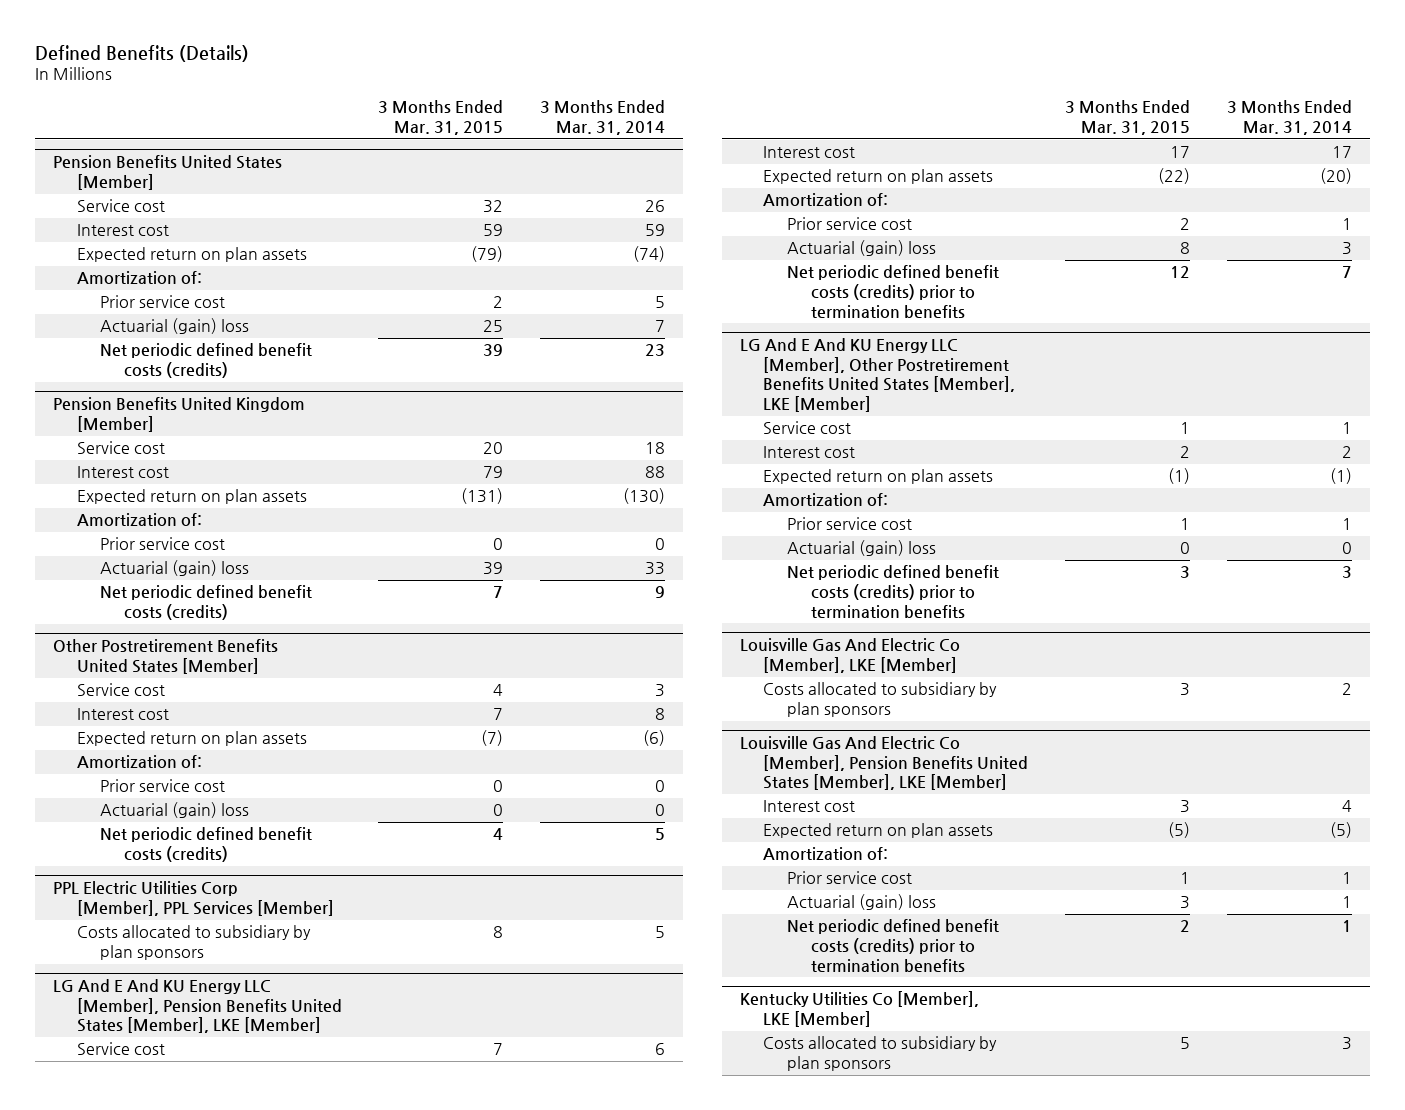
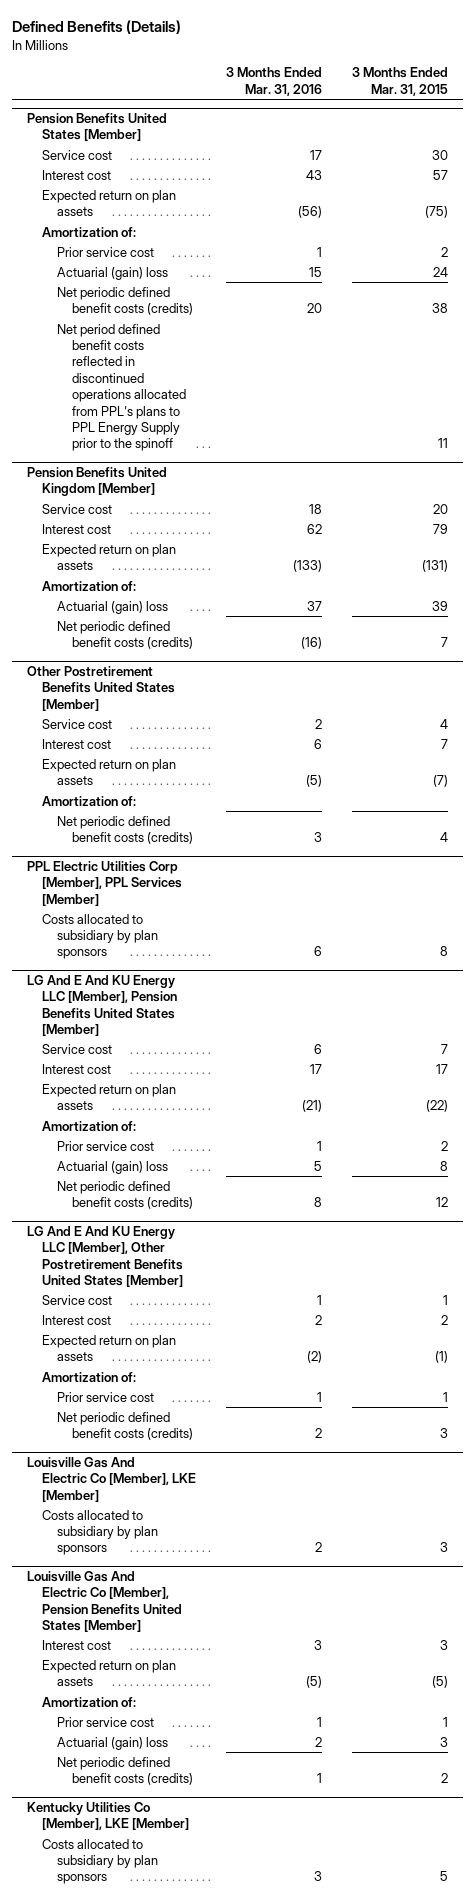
[539,100,665,135] 3 Months Ended Mar. 31, 2014 -> none
none -> [226,67,323,96] 3 Months Ended Mar. 31, 2016
[483,200,504,214] 32 -> [432,149,449,160] 30
[483,224,504,237] 59 -> [433,169,449,180] 57
[471,246,504,263] (79) -> [425,206,449,219] (75)
[483,320,504,333] 25 -> [433,266,449,277] 24
[483,344,504,357] 39 -> [432,303,449,314] 38
none -> [57,323,187,452] Net period defined benefit costs reflected in discontinued operations allocated from PPL's plans to PPL Energy Supply prior to the spinoff
[100,537,226,551] Prior service cost -> none
[100,779,226,793] Prior service cost -> none
[100,802,250,819] Actuarial (gain) loss -> none
[53,979,342,1034] LG And E And KU Energy LLC [Member], Pension Benefits United States [Member], LKE [Member] -> [27,974,178,1037] LG And E And KU Energy LLC [Member], Pension Benefits United States [Member]
[787,265,1000,318] Net periodic defined benefit costs (credits) prior to termination benefits -> [57,1180,194,1210] Net periodic defined benefit costs (credits)
[739,338,1016,413] LG And E And KU Energy LLC [Member], Other Postretirement Benefits United States [Member], LKE [Member] -> [27,1225,184,1288] LG And E And KU Energy LLC [Member], Other Postretirement Benefits United States [Member]
[787,540,937,557] Actuarial (gain) loss -> none
[787,565,1000,618] Net periodic defined benefit costs (credits) prior to termination benefits -> [57,1411,194,1441] Net periodic defined benefit costs (credits)
[739,736,1029,791] Louisville Gas And Electric Co [Member], Pension Benefits United States [Member], LKE [Member] -> [27,1570,183,1633] Louisville Gas And Electric Co [Member], Pension Benefits United States [Member]
[787,919,1000,972] Net periodic defined benefit costs (credits) prior to termination benefits -> [57,1756,194,1786] Net periodic defined benefit costs (credits)

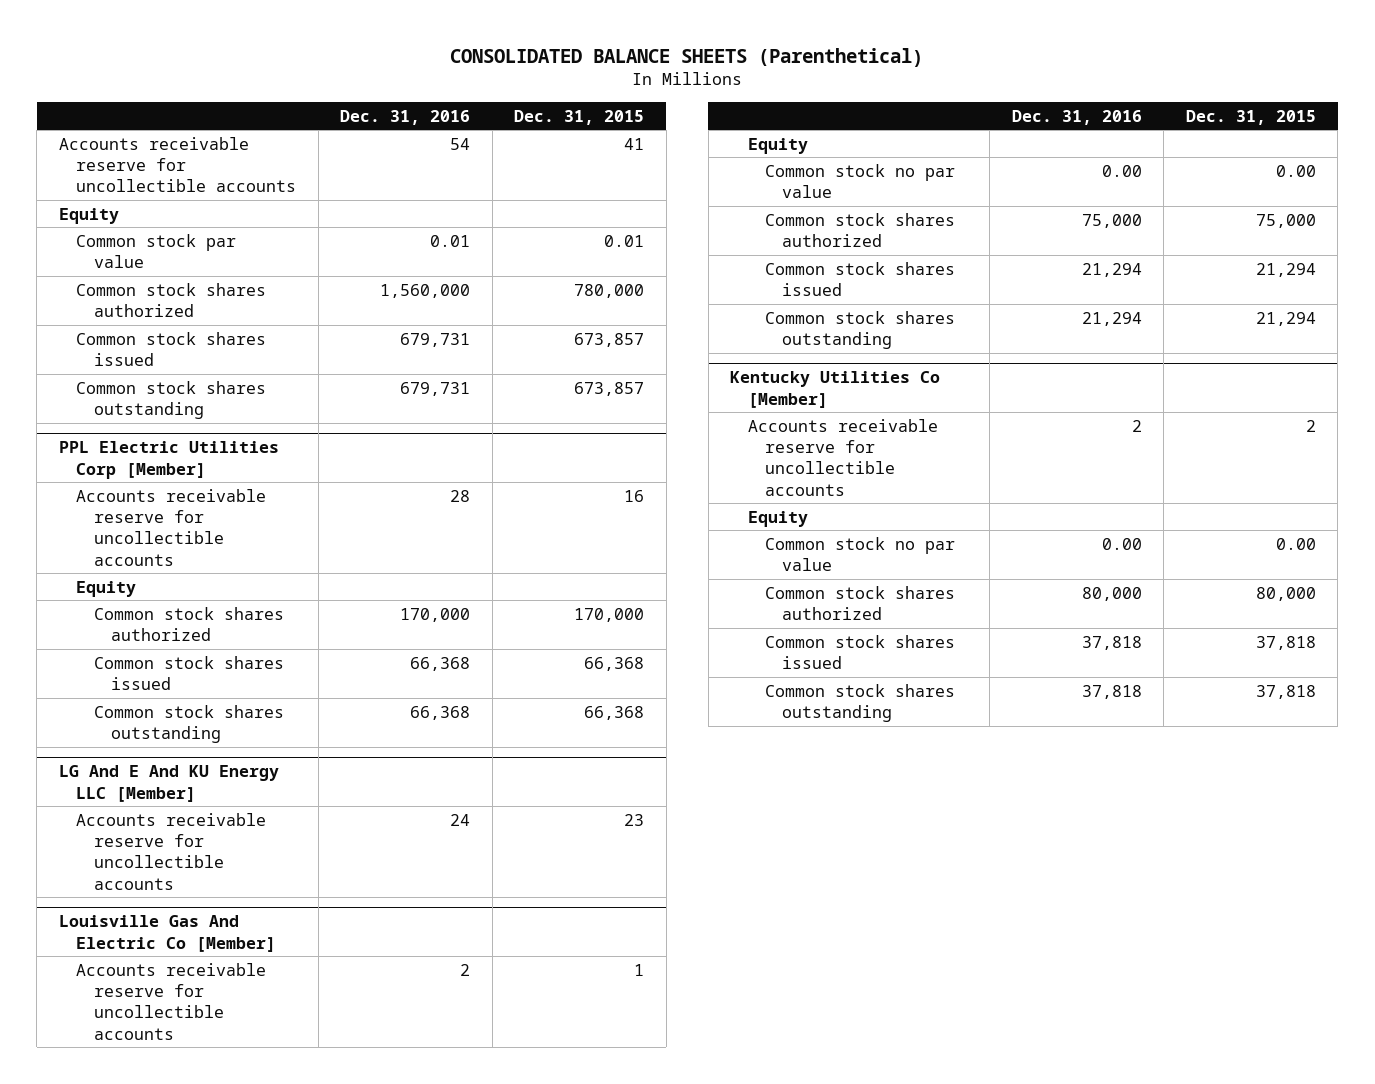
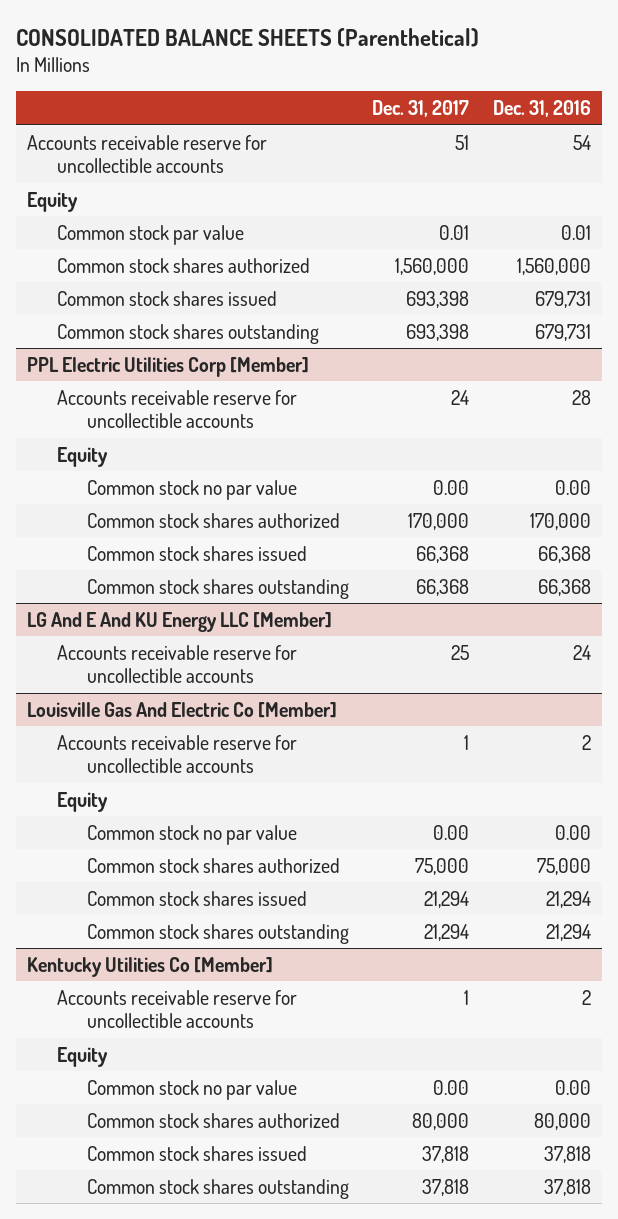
[514,109,645,125] Dec. 31, 2015 -> none
none -> [372,100,470,118] Dec. 31, 2017
none -> [87,479,298,500] Common stock no par value

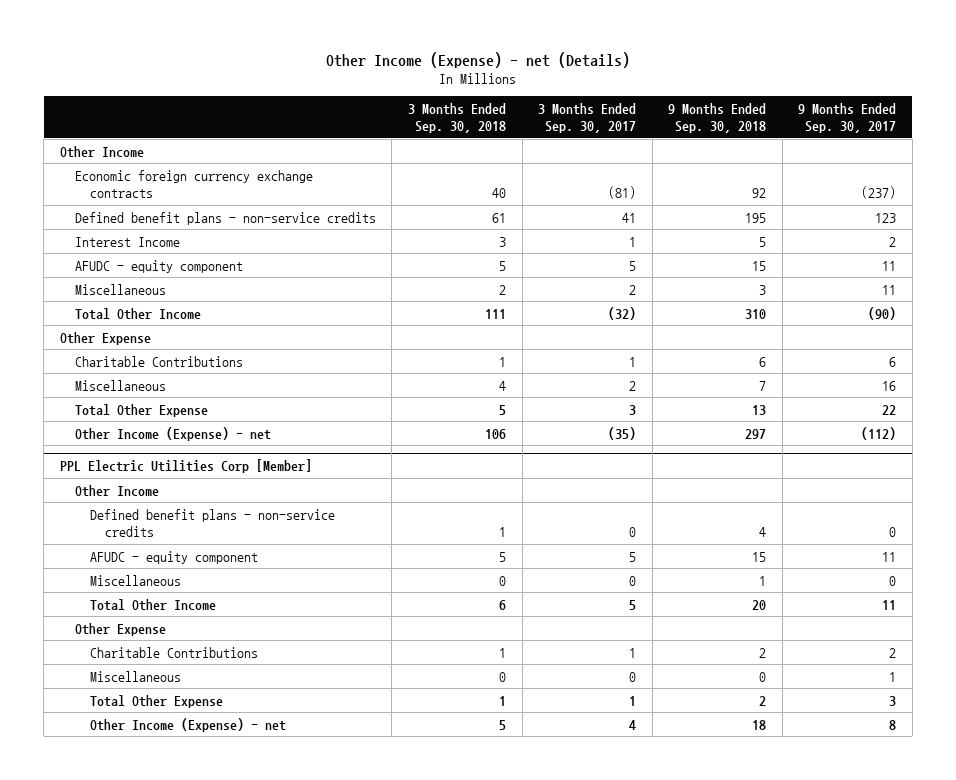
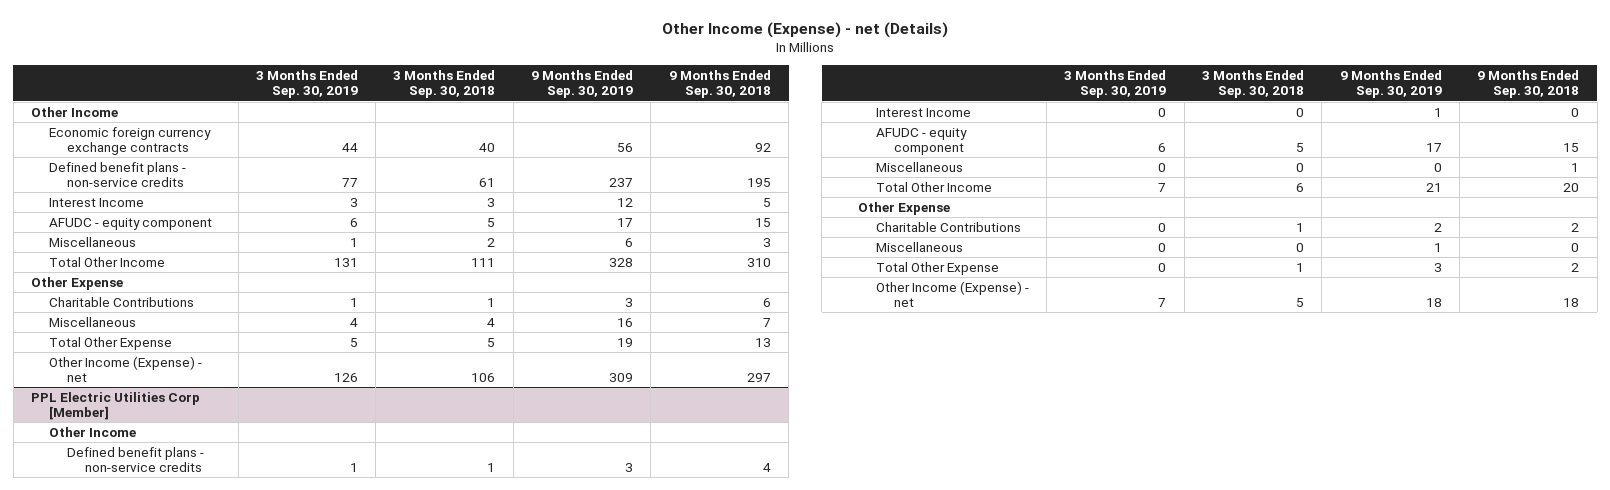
[538,102,637,133] 3 Months Ended Sep. 30, 2017 -> none
[798,102,897,133] 9 Months Ended Sep. 30, 2017 -> none
none -> [255,70,358,99] 3 Months Ended Sep. 30, 2019
none -> [531,70,634,99] 9 Months Ended Sep. 30, 2019
none -> [875,107,971,117] Interest Income

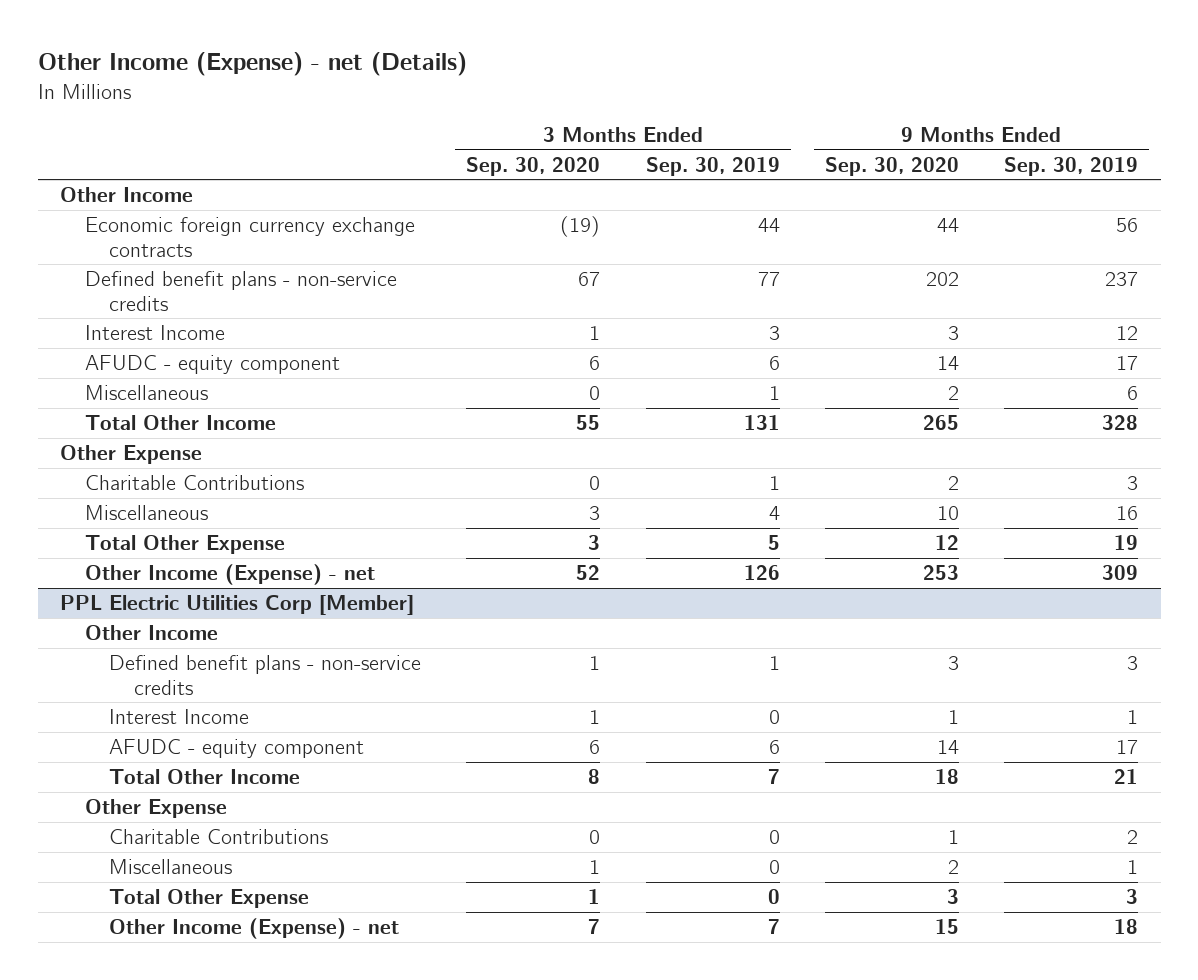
[393,70,496,99] 3 Months Ended Sep. 30, 2018 -> none
[668,70,771,99] 9 Months Ended Sep. 30, 2018 -> none
none -> [466,156,601,176] Sep. 30, 2020
none -> [824,156,959,176] Sep. 30, 2020
[875,161,963,172] Miscellaneous -> none

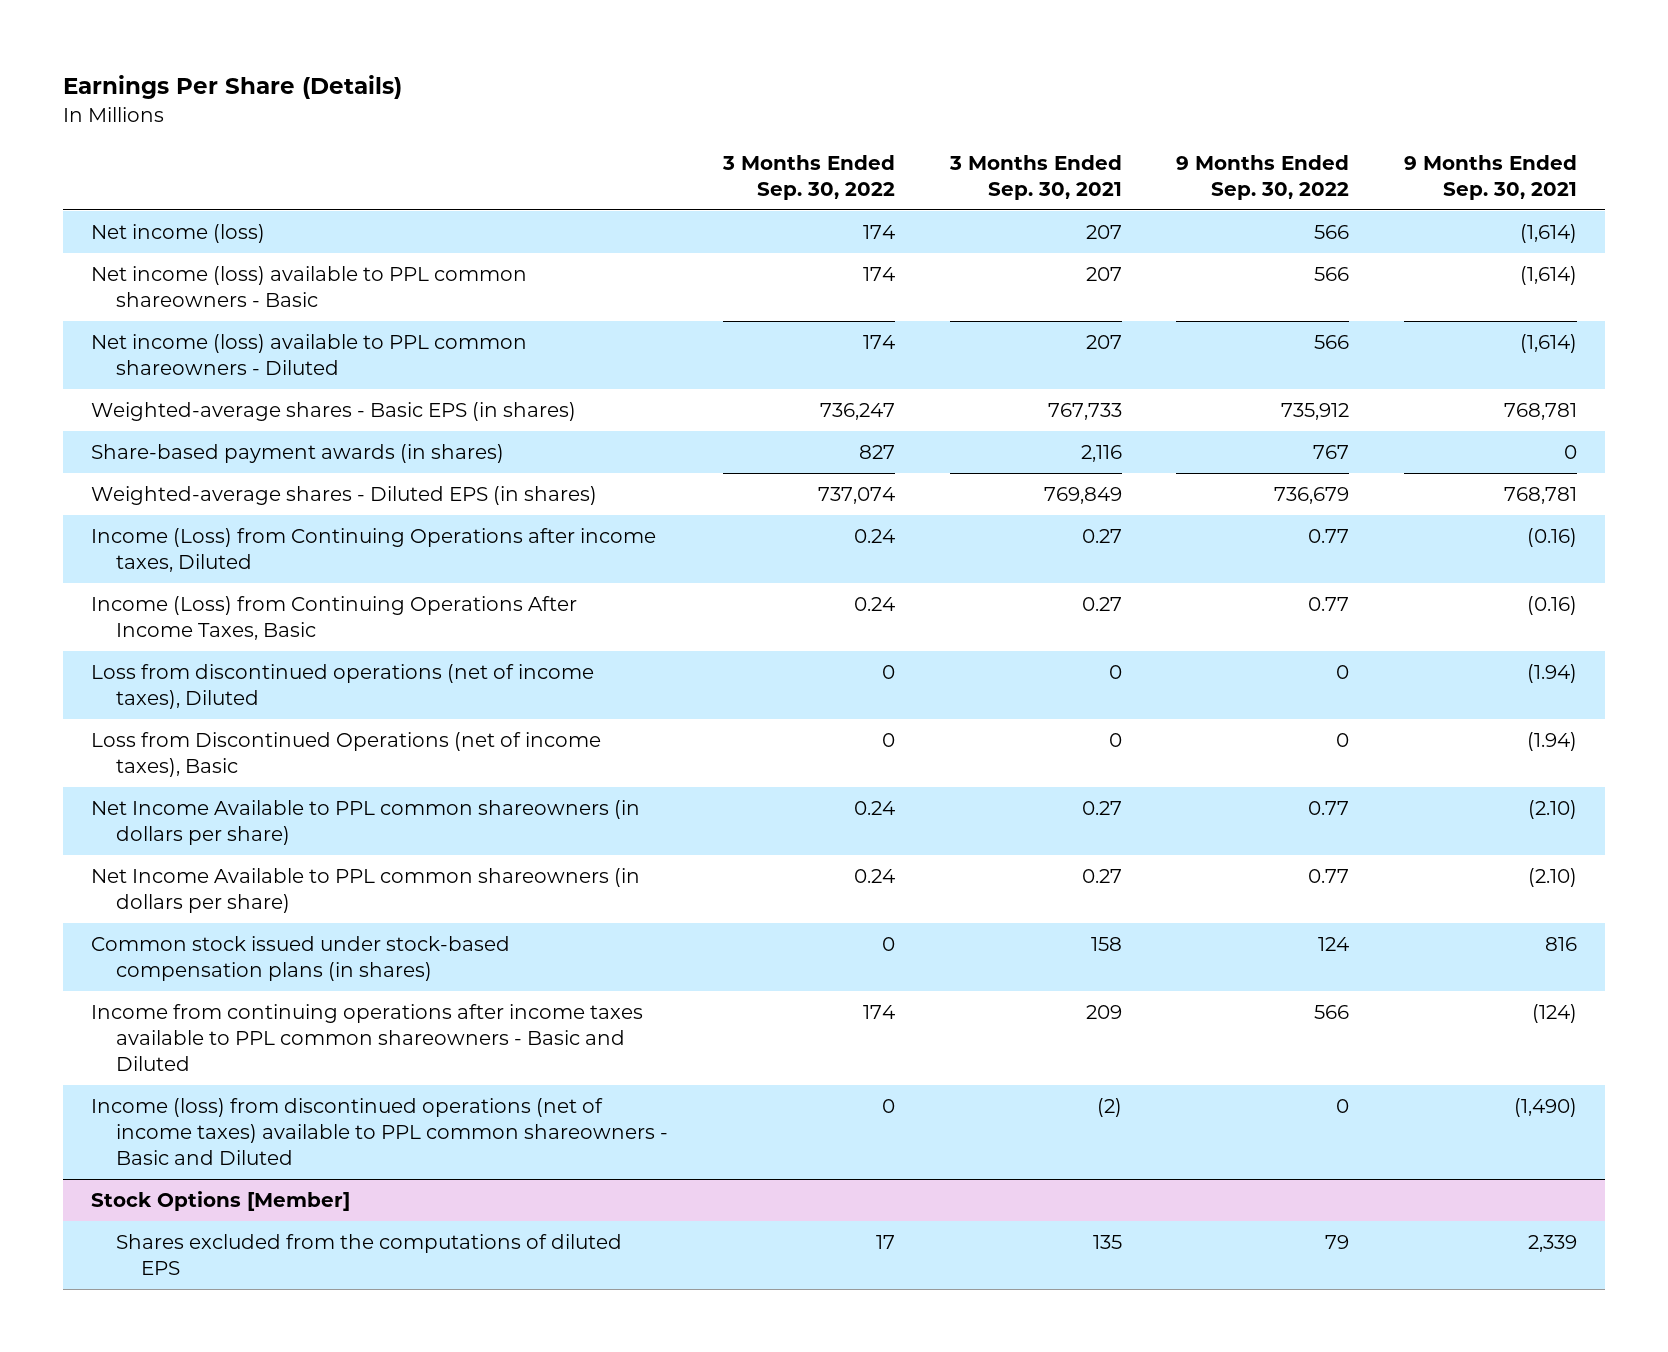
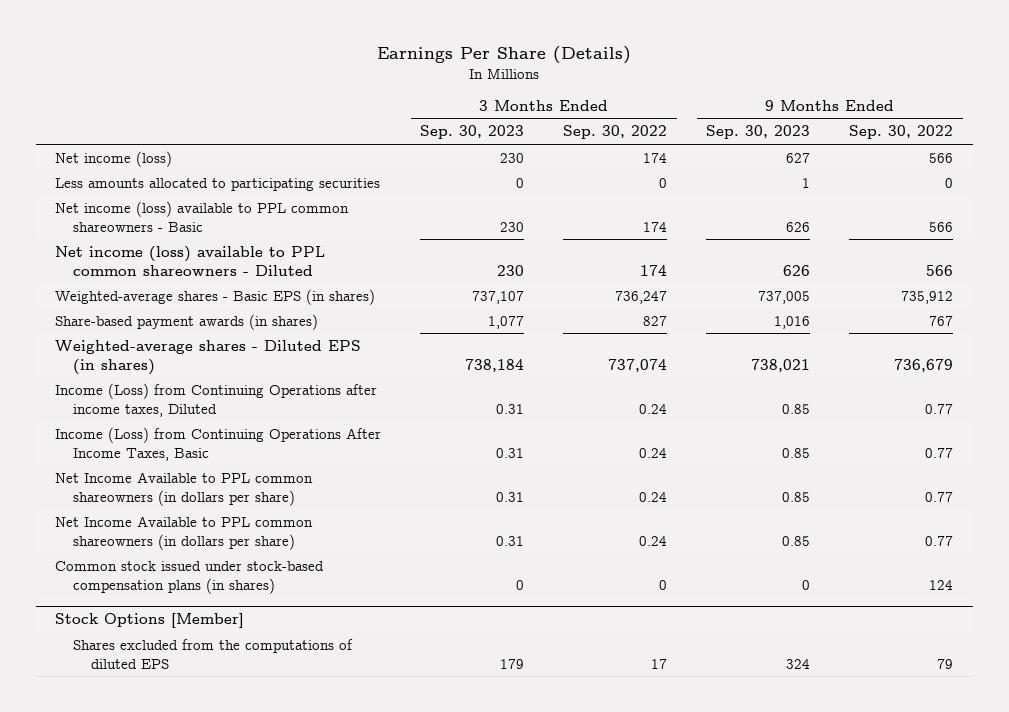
[948,154,1122,201] 3 Months Ended Sep. 30, 2021 -> none
[1404,154,1578,201] 9 Months Ended Sep. 30, 2021 -> none
none -> [420,125,525,140] Sep. 30, 2023
none -> [706,125,811,140] Sep. 30, 2023
none -> [55,177,381,191] Less amounts allocated to participating securities
[90,664,594,710] Loss from discontinued operations (net of income taxes), Diluted -> none
[90,732,601,778] Loss from Discontinued Operations (net of income taxes), Basic -> none
[90,1004,643,1072] Income from continuing operations after income taxes available to PPL common shareowners - Basic and Diluted -> none
[90,1098,668,1166] Income (loss) from discontinued operations (net of income taxes) available to PPL common shareowners - Basic and Diluted -> none

